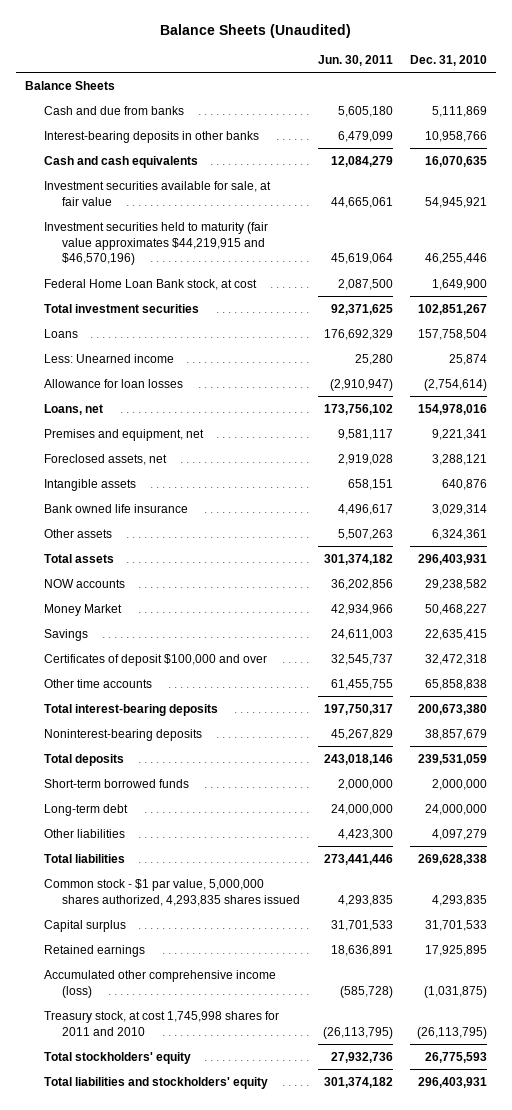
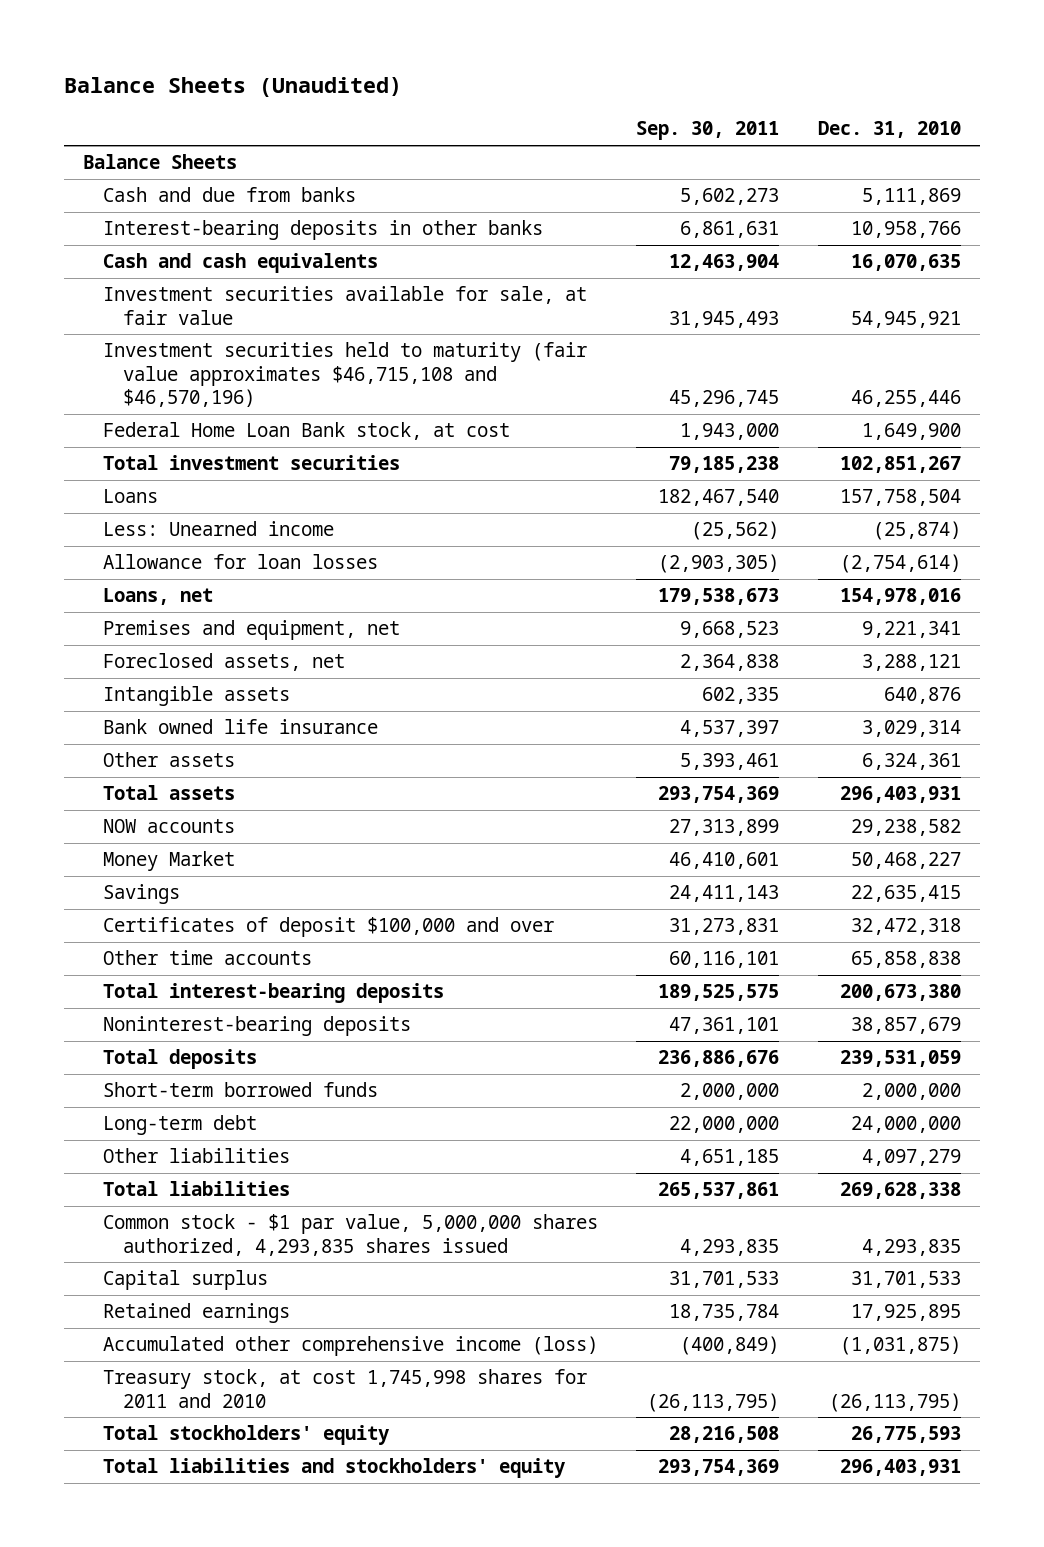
[317,55,393,67] Jun. 30, 2011 -> none
none -> [636,121,780,141] Sep. 30, 2011
[43,221,268,266] Investment securities held to maturity (fair value approximates $44,219,915 and $46,570,196) -> [102,342,587,407] Investment securities held to maturity (fair value approximates $46,715,108 and $46,570,196)
[449,353,488,365] 25,874 -> [873,521,962,541] (25,874)

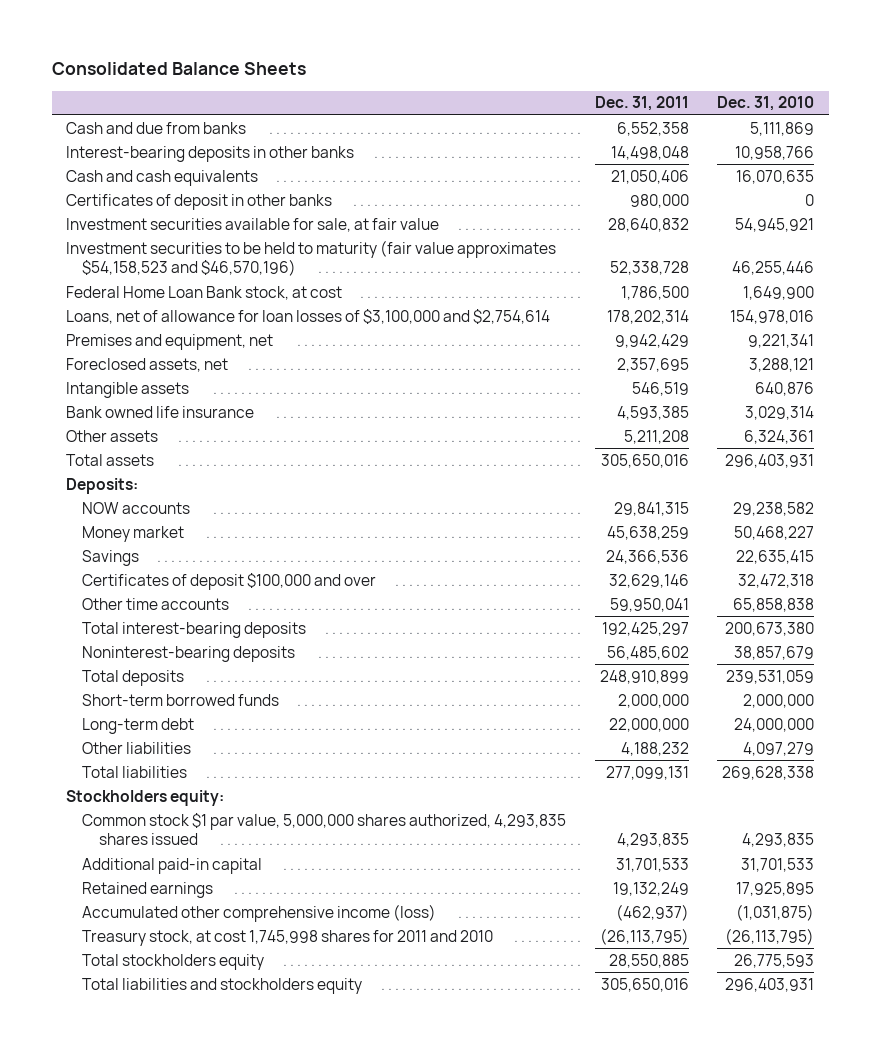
[63,76,402,97] Balance Sheets (Unaudited) -> [51,62,306,76] Consolidated Balance Sheets
[636,121,780,141] Sep. 30, 2011 -> none
none -> [594,96,689,112] Dec. 31, 2011
[82,154,237,170] Balance Sheets -> none
none -> [65,193,332,210] Certificates of deposit in other banks
[102,342,587,407] Investment securities held to maturity (fair value approximates $46,715,108 and $46,570,196) -> [65,239,556,277] Investment securities to be held to maturity (fair value approximates $54,158,523 and $46,570,196)
[102,455,400,471] Total investment securities -> none
[102,489,158,504] Loans -> none
[102,521,334,537] Less: Unearned income -> none
[102,554,378,570] Allowance for loan losses -> none
[102,588,213,606] Loans, net -> [65,308,550,324] Loans, net of allowance for loan losses of $3,100,000 and $2,754,614
none -> [65,477,138,494] Deposits:
[102,851,235,872] Money Market -> [82,525,185,542] Money market
none -> [65,789,224,806] Stockholders equity:
[102,1214,598,1256] Common stock - $1 par value, 5,000,000 shares authorized, 4,293,835 shares issued -> [82,812,567,846] Common stock $1 par value, 5,000,000 shares authorized, 4,293,835 shares issued
[102,1270,268,1291] Capital surplus -> [82,857,263,874] Additional paid-in capital
[102,1425,390,1446] Total stockholders' equity -> [82,953,265,970] Total stockholders equity
[102,1458,566,1479] Total liabilities and stockholders' equity -> [82,977,363,994] Total liabilities and stockholders equity

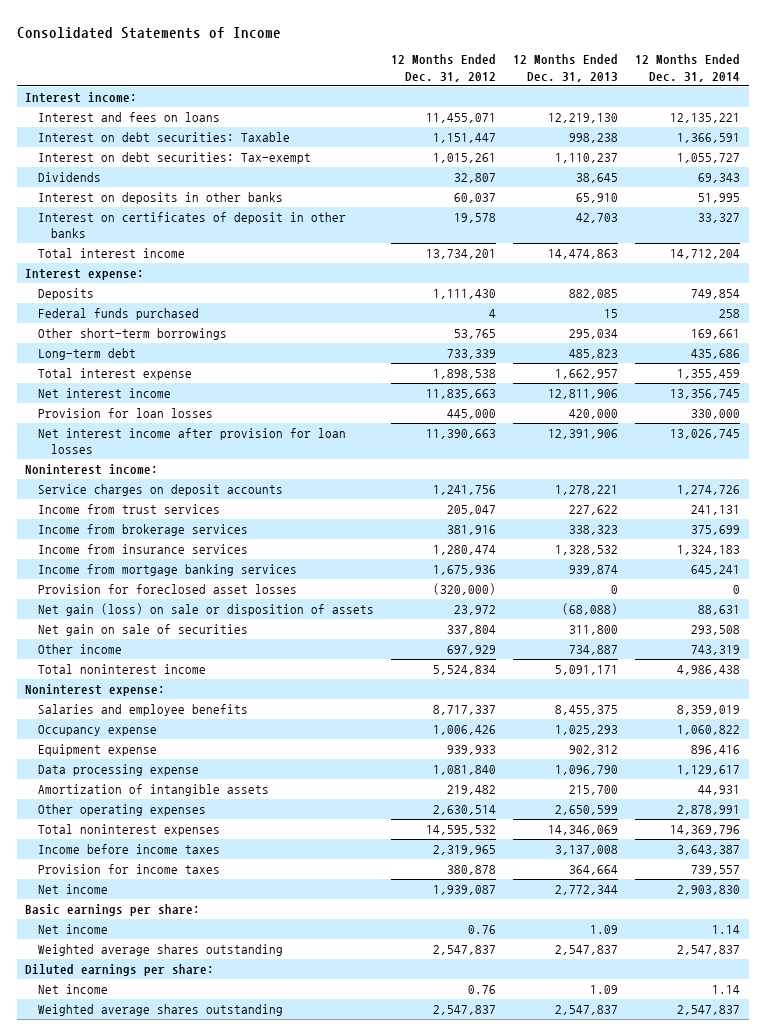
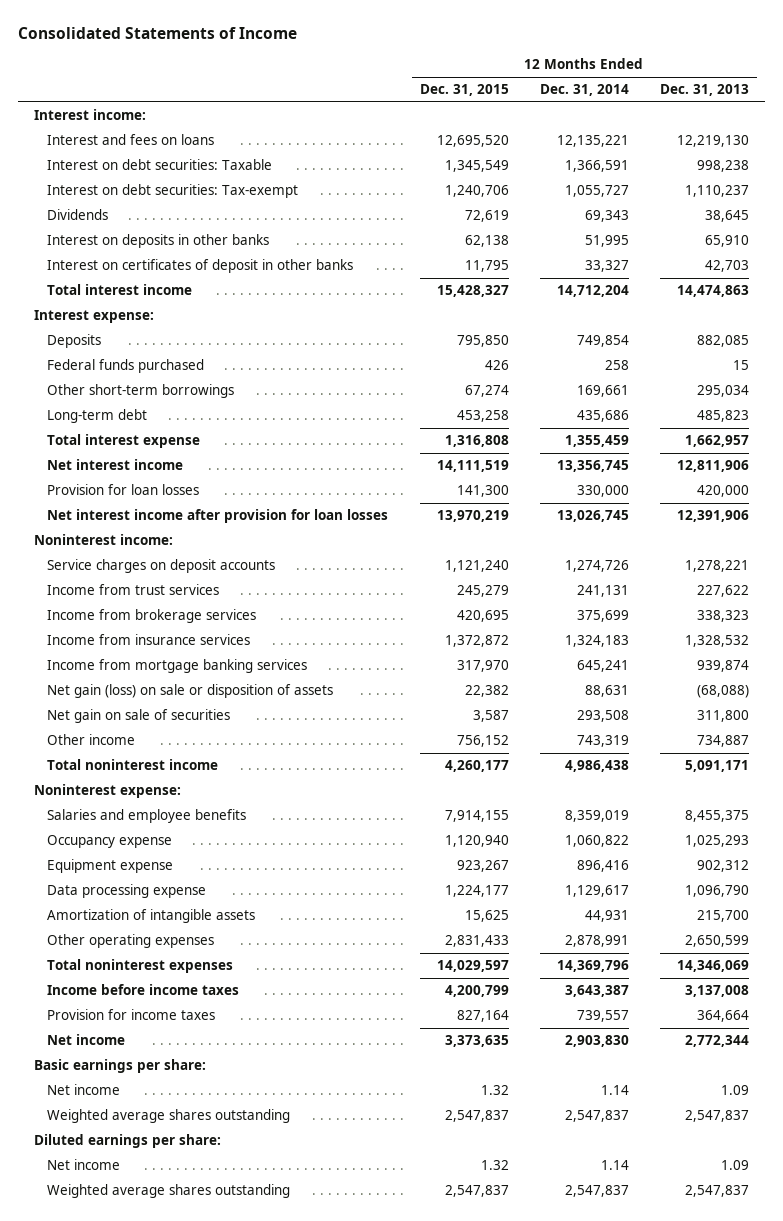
[391,54,497,82] 12 Months Ended Dec. 31, 2012 -> none
none -> [419,84,509,97] Dec. 31, 2015
[38,583,298,594] Provision for foreclosed asset losses -> none

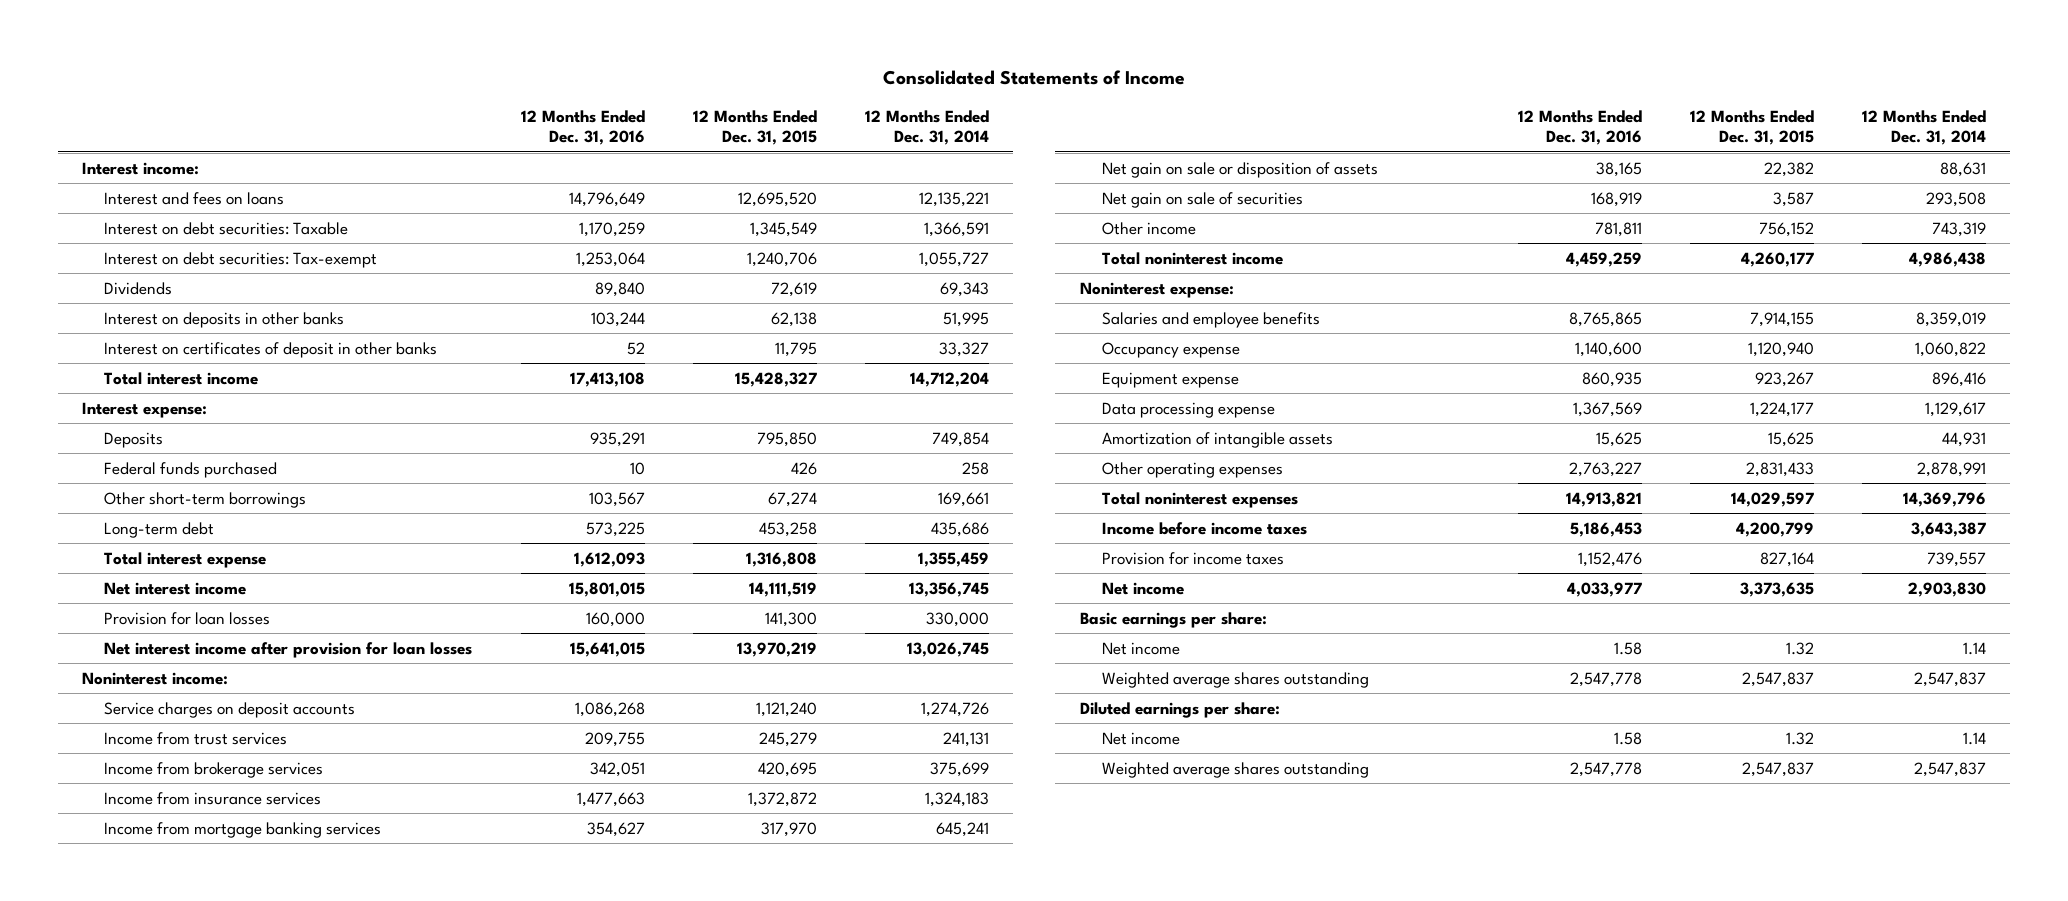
[660,84,750,97] Dec. 31, 2013 -> none
none -> [520,110,645,146] 12 Months Ended Dec. 31, 2016
[47,684,334,699] Net gain (loss) on sale or disposition of assets -> [1101,161,1378,178] Net gain on sale or disposition of assets

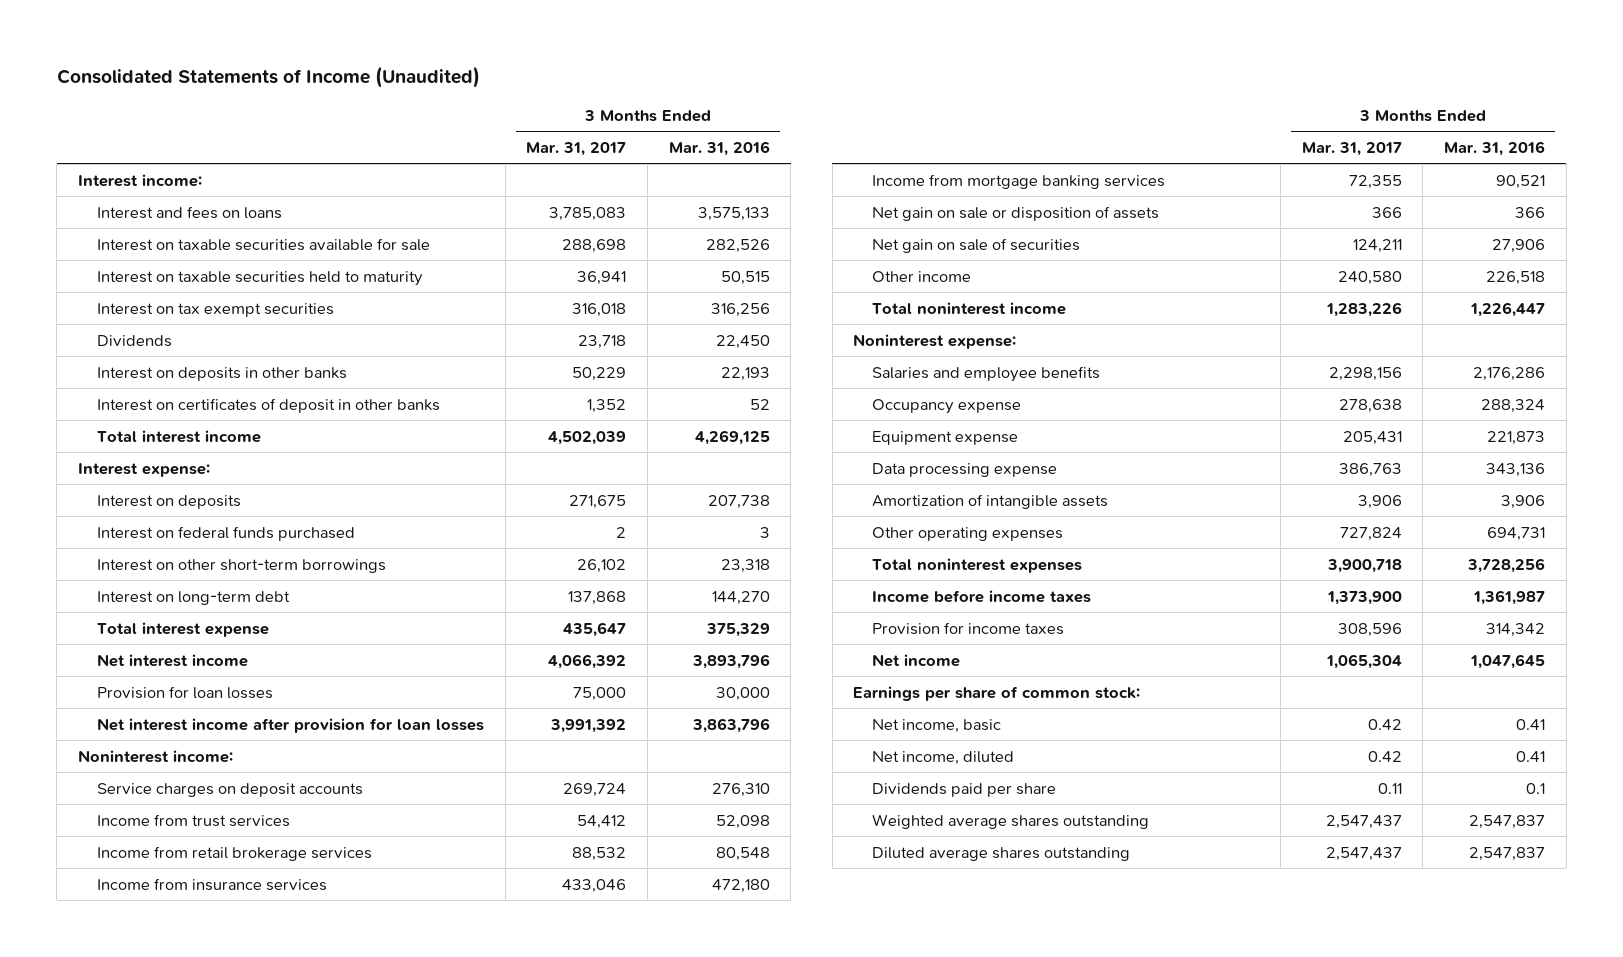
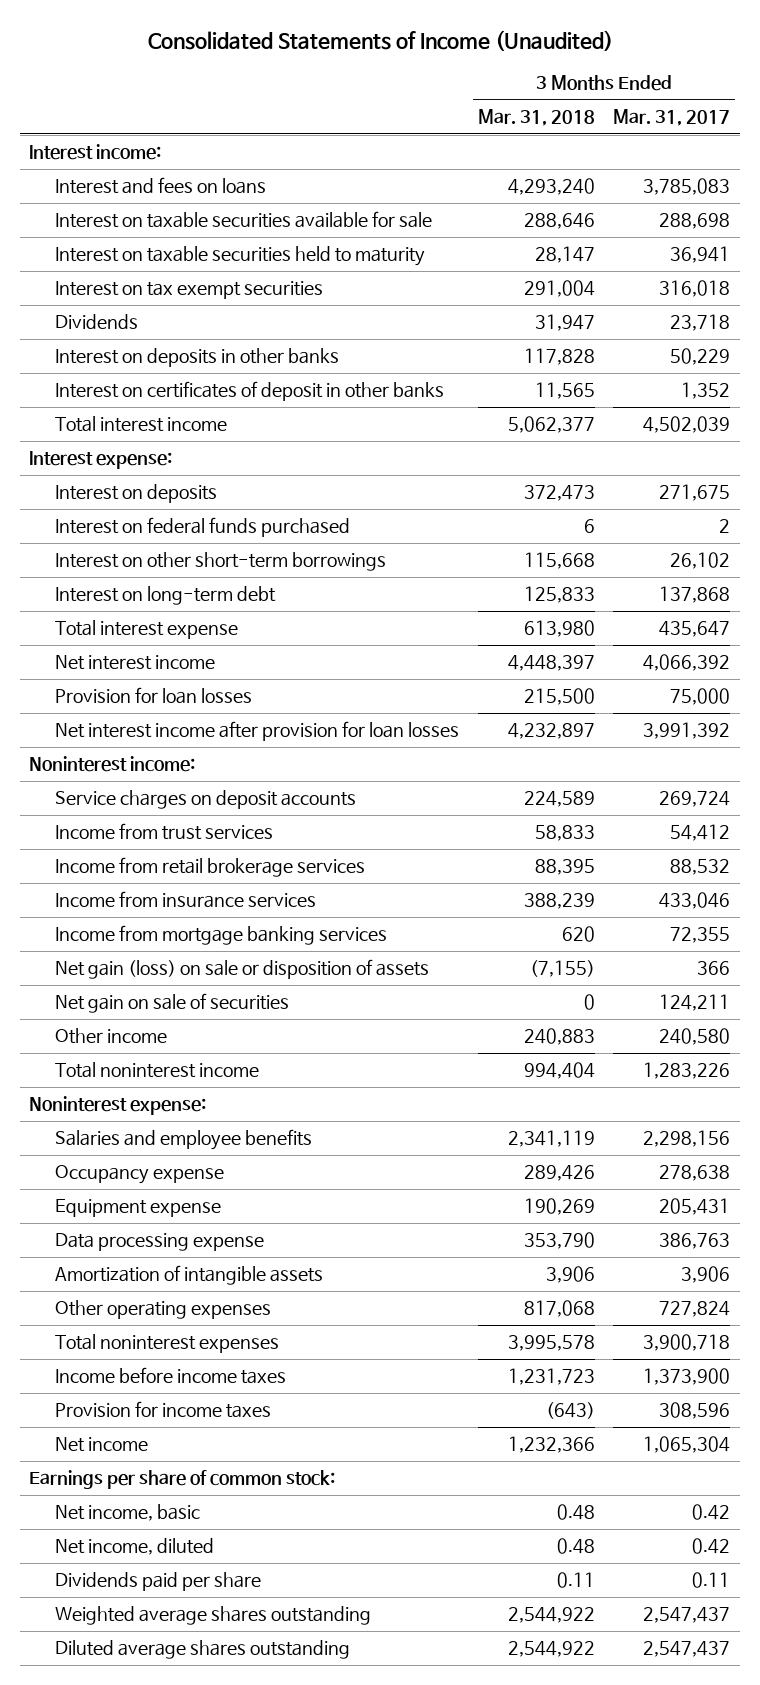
[668,140,770,156] Mar. 31, 2016 -> none
none -> [477,109,595,127] Mar. 31, 2018
[872,205,1160,221] Net gain on sale or disposition of assets -> [54,959,429,980] Net gain (loss) on sale or disposition of assets

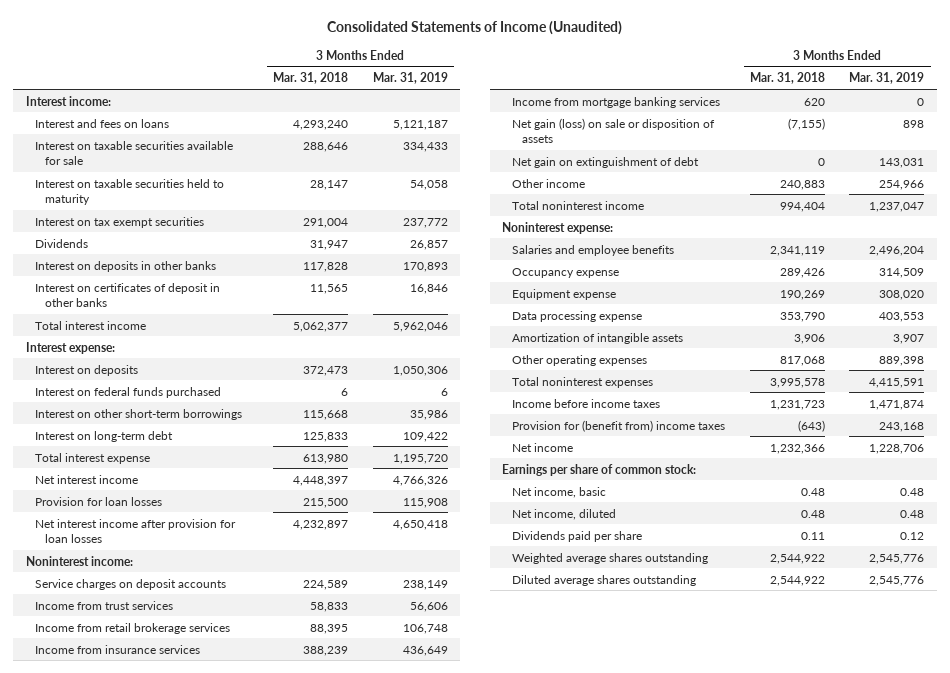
[613,109,731,127] Mar. 31, 2017 -> none
none -> [372,72,448,85] Mar. 31, 2019
[54,993,289,1014] Net gain on sale of securities -> [512,156,700,168] Net gain on extinguishment of debt
[54,1401,271,1419] Provision for income taxes -> [512,419,726,432] Provision for (benefit from) income taxes

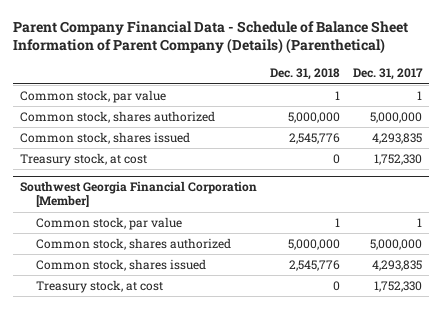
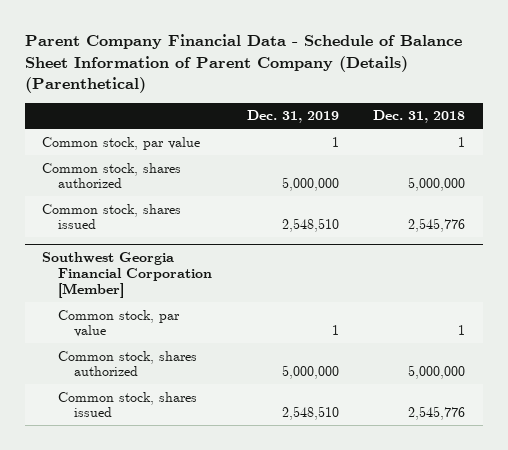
[353,68,424,81] Dec. 31, 2017 -> none
none -> [246,110,339,124] Dec. 31, 2019
[19,152,147,166] Treasury stock, at cost -> none
[35,279,163,293] Treasury stock, at cost -> none

